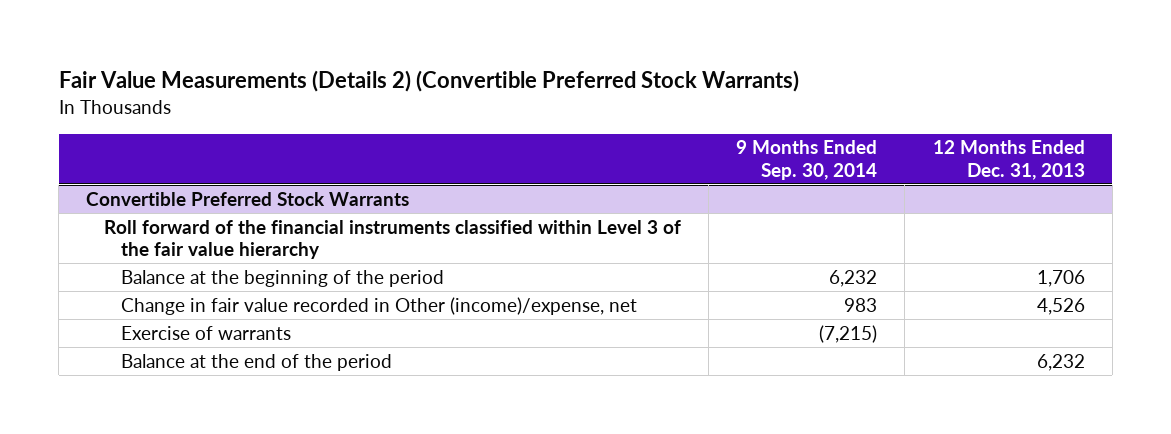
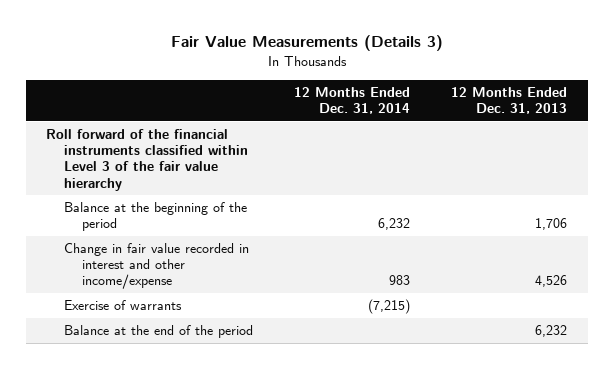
[58,70,799,93] Fair Value Measurements (Details 2) (Convertible Preferred Stock Warrants) -> [170,35,443,52] Fair Value Measurements (Details 3)
[736,140,878,180] 9 Months Ended Sep. 30, 2014 -> none
none -> [294,86,411,115] 12 Months Ended Dec. 31, 2014
[86,191,410,206] Convertible Preferred Stock Warrants -> none
[120,296,637,315] Change in fair value recorded in Other (income)/expense, net -> [63,243,249,290] Change in fair value recorded in interest and other income/expense

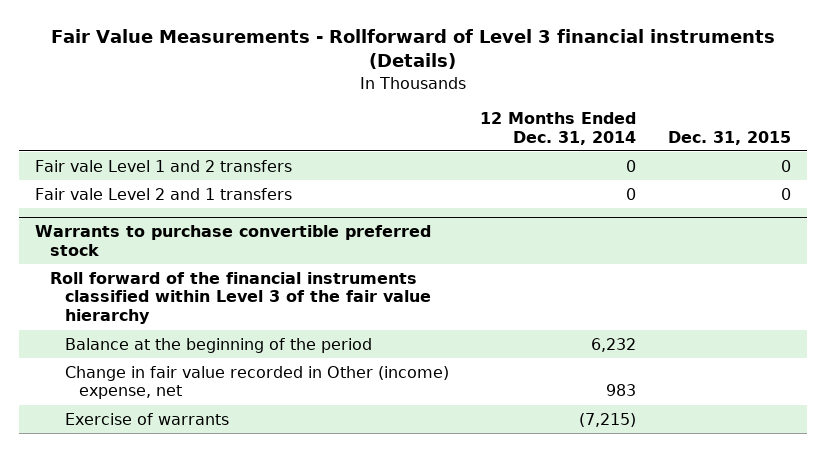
[170,35,443,52] Fair Value Measurements (Details 3) -> [50,29,775,70] Fair Value Measurements - Rollforward of Level 3 financial instruments (Details)
[451,86,568,115] 12 Months Ended Dec. 31, 2013 -> none
none -> [667,130,791,145] Dec. 31, 2015
none -> [34,159,292,172] Fair vale Level 1 and 2 transfers
none -> [34,187,292,200] Fair vale Level 2 and 1 transfers
none -> [34,225,431,256] Warrants to purchase convertible preferred stock
[63,243,249,290] Change in fair value recorded in interest and other income/expense -> [64,365,449,400] Change in fair value recorded in Other (income) expense, net
[63,325,253,339] Balance at the end of the period -> none

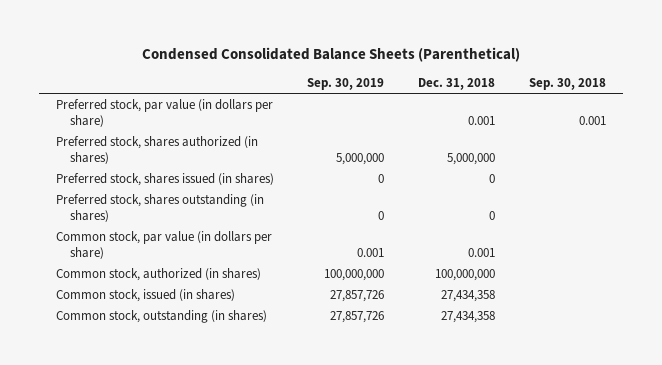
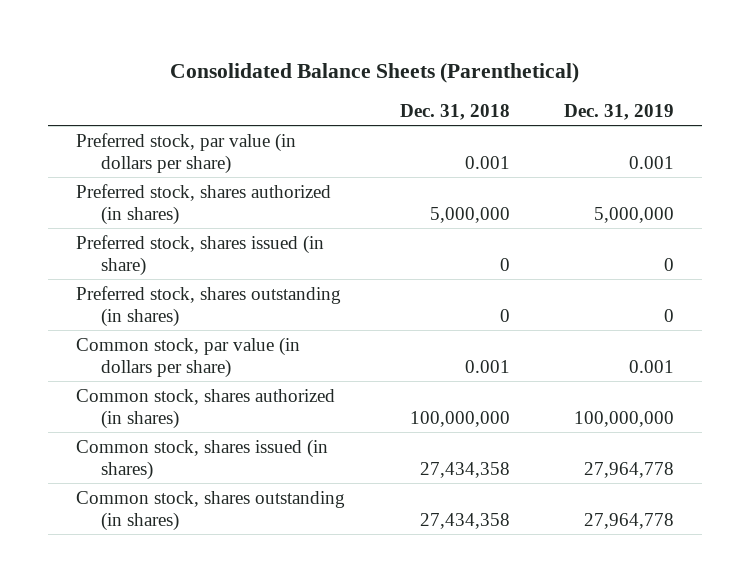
[141,47,520,63] Condensed Consolidated Balance Sheets (Parenthetical) -> [170,62,580,83] Consolidated Balance Sheets (Parenthetical)
[307,77,385,90] Sep. 30, 2019 -> none
[528,77,606,90] Sep. 30, 2018 -> none
none -> [564,104,675,121] Dec. 31, 2019
[55,172,274,186] Preferred stock, shares issued (in shares) -> [75,234,324,277] Preferred stock, shares issued (in share)
[55,267,261,281] Common stock, authorized (in shares) -> [75,388,335,430] Common stock, shares authorized (in shares)
[55,288,235,302] Common stock, issued (in shares) -> [75,438,328,481] Common stock, shares issued (in shares)
[55,309,267,323] Common stock, outstanding (in shares) -> [75,490,345,532] Common stock, shares outstanding (in shares)

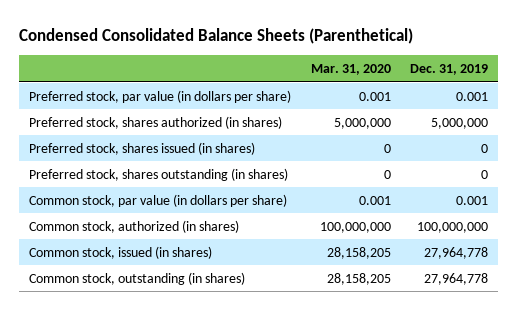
[170,62,580,83] Consolidated Balance Sheets (Parenthetical) -> [19,28,414,45] Condensed Consolidated Balance Sheets (Parenthetical)
[399,104,510,121] Dec. 31, 2018 -> none
none -> [310,64,391,76] Mar. 31, 2020
[75,234,324,277] Preferred stock, shares issued (in share) -> [29,141,256,155] Preferred stock, shares issued (in shares)
[75,388,335,430] Common stock, shares authorized (in shares) -> [29,219,240,233] Common stock, authorized (in shares)
[75,438,328,481] Common stock, shares issued (in shares) -> [29,245,213,259] Common stock, issued (in shares)
[75,490,345,532] Common stock, shares outstanding (in shares) -> [29,271,246,285] Common stock, outstanding (in shares)

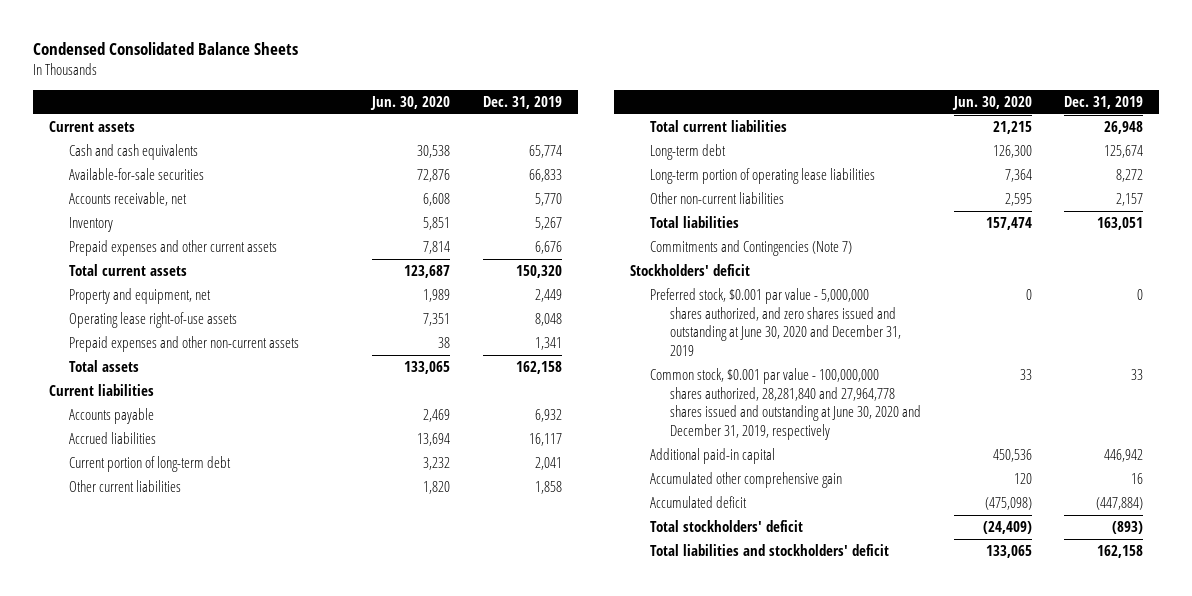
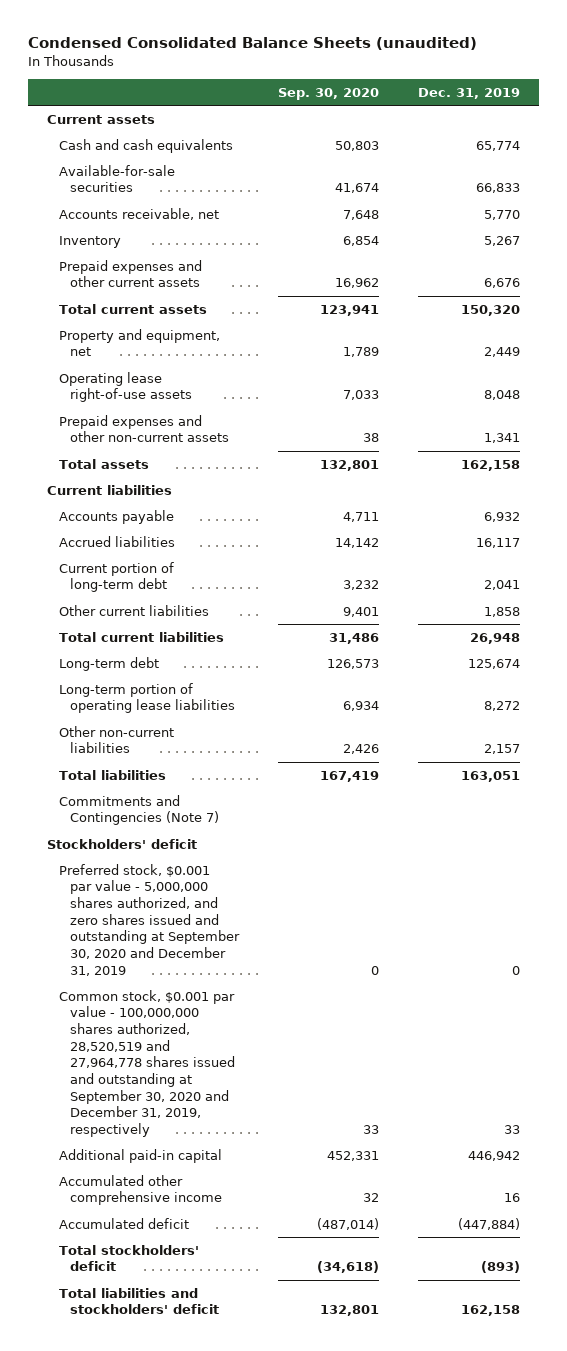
[32,42,298,56] Condensed Consolidated Balance Sheets -> [27,37,477,51] Condensed Consolidated Balance Sheets (unaudited)
[370,95,451,110] Jun. 30, 2020 -> none
none -> [278,88,380,101] Sep. 30, 2020
[650,288,902,356] Preferred stock, $0.001 par value - 5,000,000 shares authorized, and zero shares issued and outstanding at June 30, 2020 and December 31, 2019 -> [58,863,241,976] Preferred stock, $0.001 par value - 5,000,000 shares authorized, and zero shares issued and outstanding at September 30, 2020 and December 31, 2019
[650,368,922,440] Common stock, $0.001 par value - 100,000,000 shares authorized, 28,281,840 and 27,964,778 shares issued and outstanding at June 30, 2020 and December 31, 2019, respectively -> [58,989,236,1137] Common stock, $0.001 par value - 100,000,000 shares authorized, 28,520,519 and 27,964,778 shares issued and outstanding at September 30, 2020 and December 31, 2019, respectively
[650,472,843,489] Accumulated other comprehensive gain -> [58,1174,223,1206] Accumulated other comprehensive income

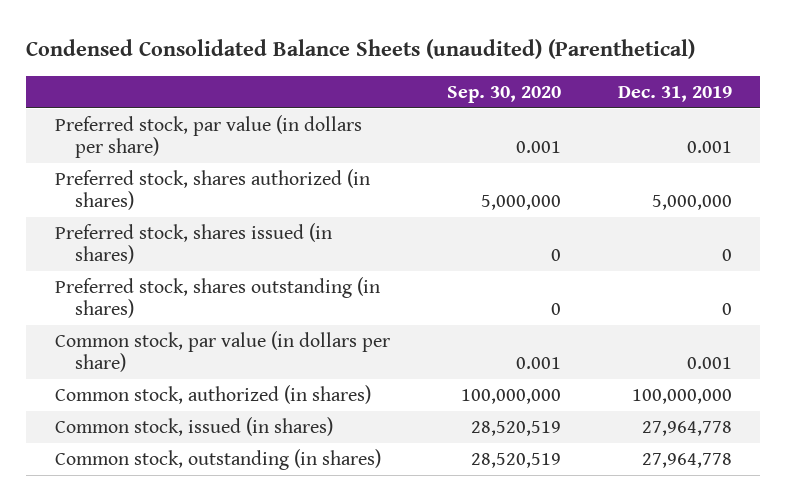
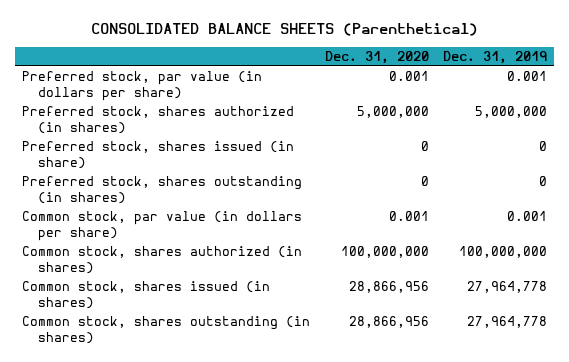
[26,39,696,60] Condensed Consolidated Balance Sheets (unaudited) (Parenthetical) -> [90,23,478,37] CONSOLIDATED BALANCE SHEETS (Parenthetical)
[446,85,561,103] Sep. 30, 2020 -> none
none -> [324,51,429,65] Dec. 31, 2020
[54,223,332,265] Preferred stock, shares issued (in shares) -> [22,141,295,169] Preferred stock, shares issued (in share)
[54,385,371,405] Common stock, authorized (in shares) -> [22,246,303,274] Common stock, shares authorized (in shares)
[54,417,333,437] Common stock, issued (in shares) -> [22,281,271,309] Common stock, shares issued (in shares)
[54,449,381,471] Common stock, outstanding (in shares) -> [22,316,311,344] Common stock, shares outstanding (in shares)

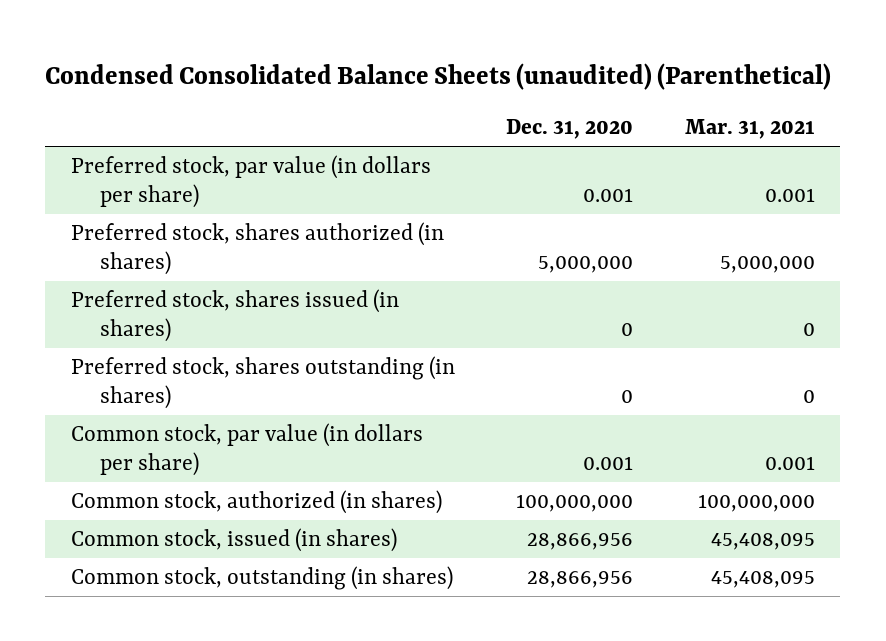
[90,23,478,37] CONSOLIDATED BALANCE SHEETS (Parenthetical) -> [45,62,832,90] Condensed Consolidated Balance Sheets (unaudited) (Parenthetical)
[442,51,547,65] Dec. 31, 2019 -> none
none -> [684,119,815,140] Mar. 31, 2021
[22,141,295,169] Preferred stock, shares issued (in share) -> [71,288,400,342] Preferred stock, shares issued (in shares)
[22,246,303,274] Common stock, shares authorized (in shares) -> [71,489,443,514] Common stock, authorized (in shares)
[22,281,271,309] Common stock, shares issued (in shares) -> [71,527,398,552] Common stock, issued (in shares)
[22,316,311,344] Common stock, shares outstanding (in shares) -> [71,565,454,590] Common stock, outstanding (in shares)

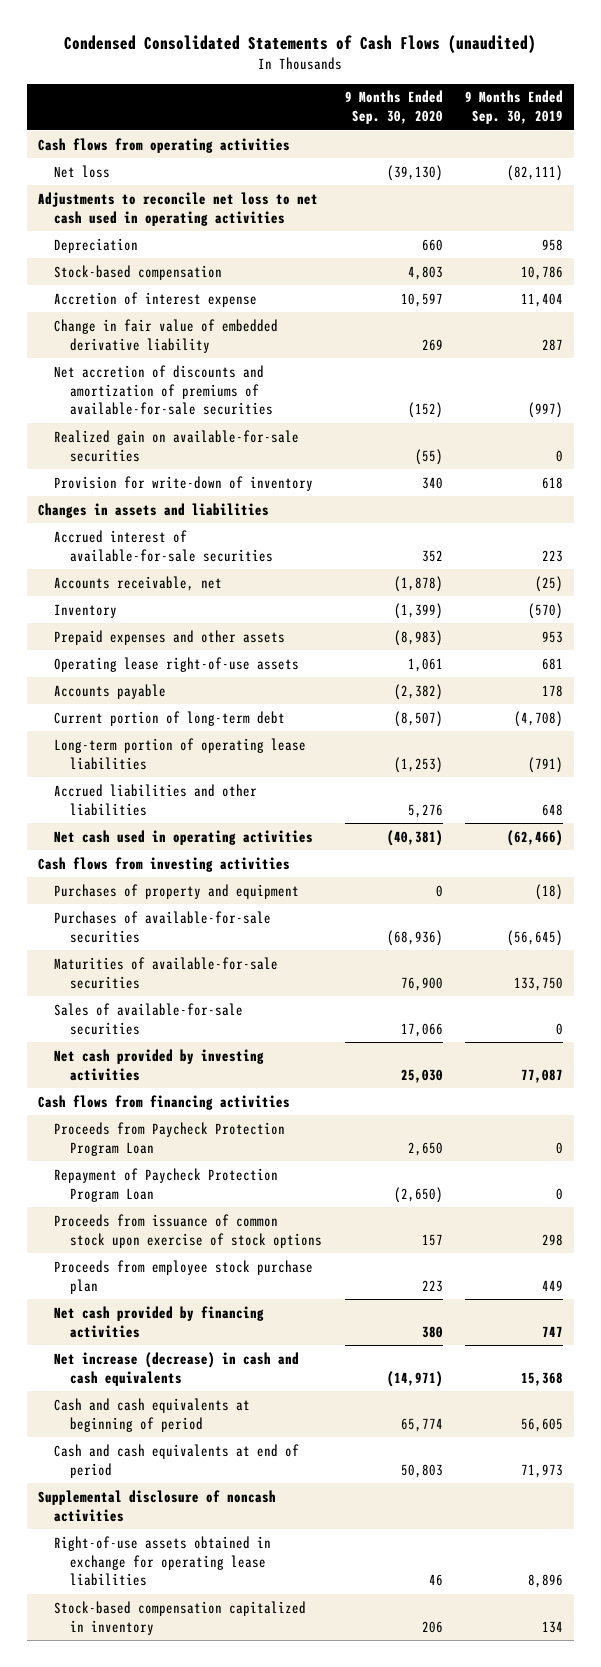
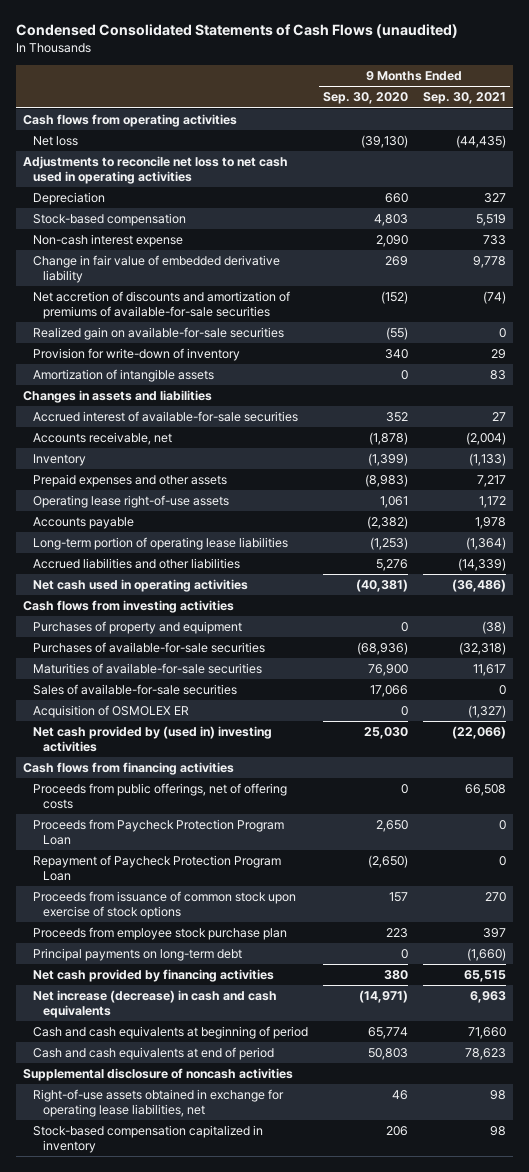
[465,90,564,125] 9 Months Ended Sep. 30, 2019 -> none
none -> [422,92,506,105] Sep. 30, 2021
[54,291,258,307] Accretion of interest expense -> [32,234,183,248] Non-cash interest expense
[400,292,443,307] 10,597 -> [375,235,408,248] 2,090
none -> [32,369,214,383] Amortization of intangible assets
[54,710,286,726] Current portion of long-term debt -> none
none -> [32,705,189,719] Acquisition of OSMOLEX ER
[54,1048,265,1081] Net cash provided by investing activities -> [32,726,272,753] Net cash provided by (used in) investing activities
none -> [32,783,287,810] Proceeds from public offerings, net of offering costs
none -> [32,948,242,962] Principal payments on long-term debt
[54,1535,272,1587] Right-of-use assets obtained in exchange for operating lease liabilities -> [32,1089,284,1118] Right-of-use assets obtained in exchange for operating lease liabilities, net

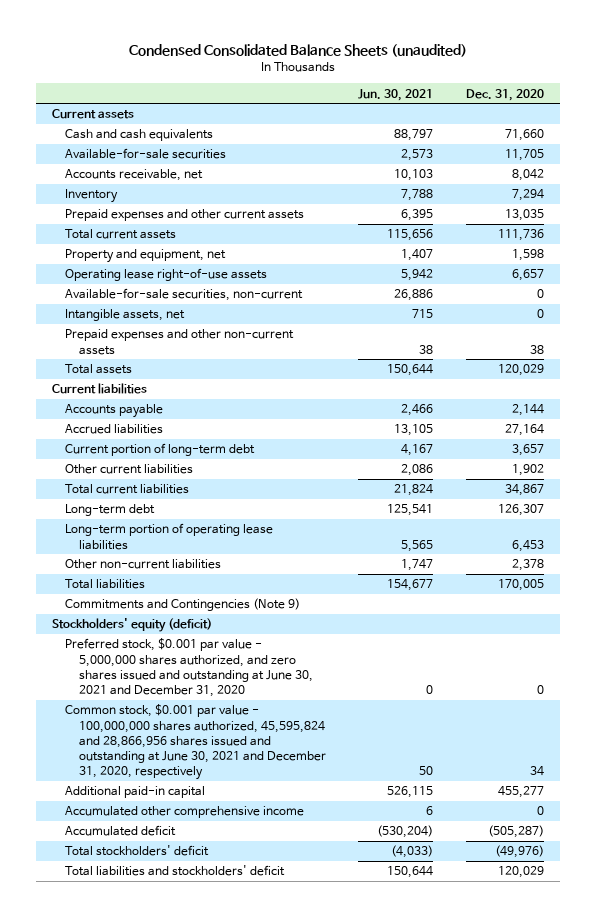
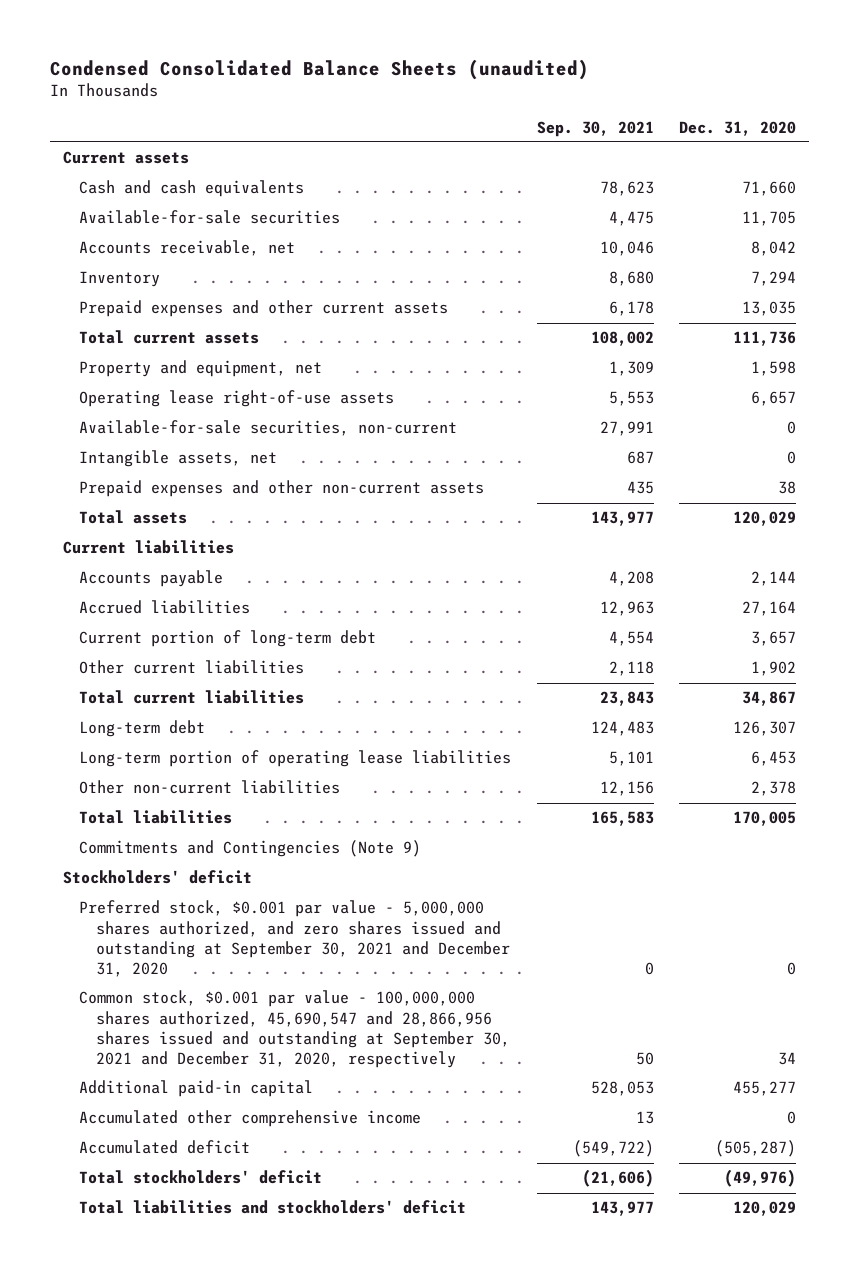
[358,88,434,101] Jun. 30, 2021 -> none
none -> [536,120,654,137] Sep. 30, 2021
[52,618,213,633] Stockholders' equity (deficit) -> [62,870,252,885] Stockholders' deficit
[65,638,313,697] Preferred stock, $0.001 par value - 5,000,000 shares authorized, and zero shares issued and outstanding at June 30, 2021 and December 31, 2020 -> [79,900,510,977] Preferred stock, $0.001 par value - 5,000,000 shares authorized, and zero shares issued and outstanding at September 30, 2021 and December 31, 2020
[65,704,326,781] Common stock, $0.001 par value - 100,000,000 shares authorized, 45,595,824 and 28,866,956 shares issued and outstanding at June 30, 2021 and December 31, 2020, respectively -> [79,990,510,1068] Common stock, $0.001 par value - 100,000,000 shares authorized, 45,690,547 and 28,866,956 shares issued and outstanding at September 30, 2021 and December 31, 2020, respectively

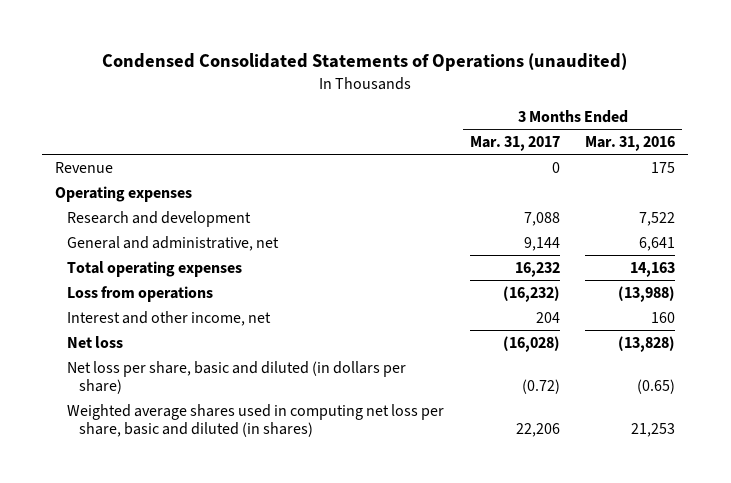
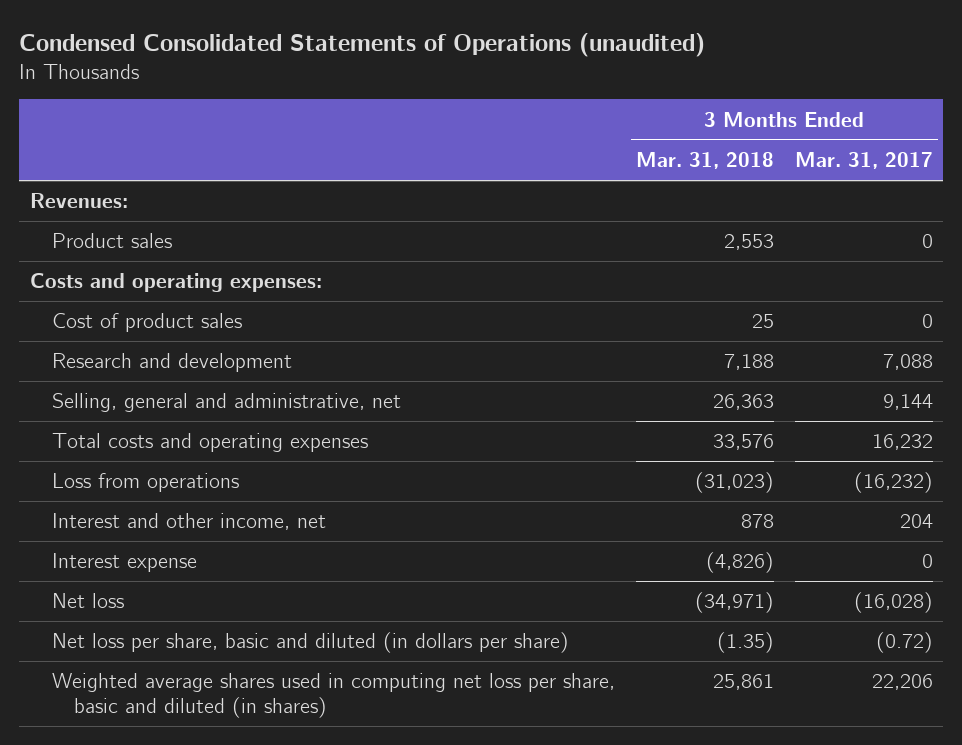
[585,136,676,152] Mar. 31, 2016 -> none
none -> [635,152,774,170] Mar. 31, 2018
[55,161,114,173] Revenue -> none
none -> [29,193,128,209] Revenues:
none -> [51,233,172,249] Product sales
[55,185,193,202] Operating expenses -> [29,273,322,293] Costs and operating expenses:
none -> [51,313,242,333] Cost of product sales
[67,235,280,251] General and administrative, net -> [51,393,401,413] Selling, general and administrative, net
[67,260,243,277] Total operating expenses -> [51,433,368,453] Total costs and operating expenses
none -> [51,553,197,573] Interest expense

